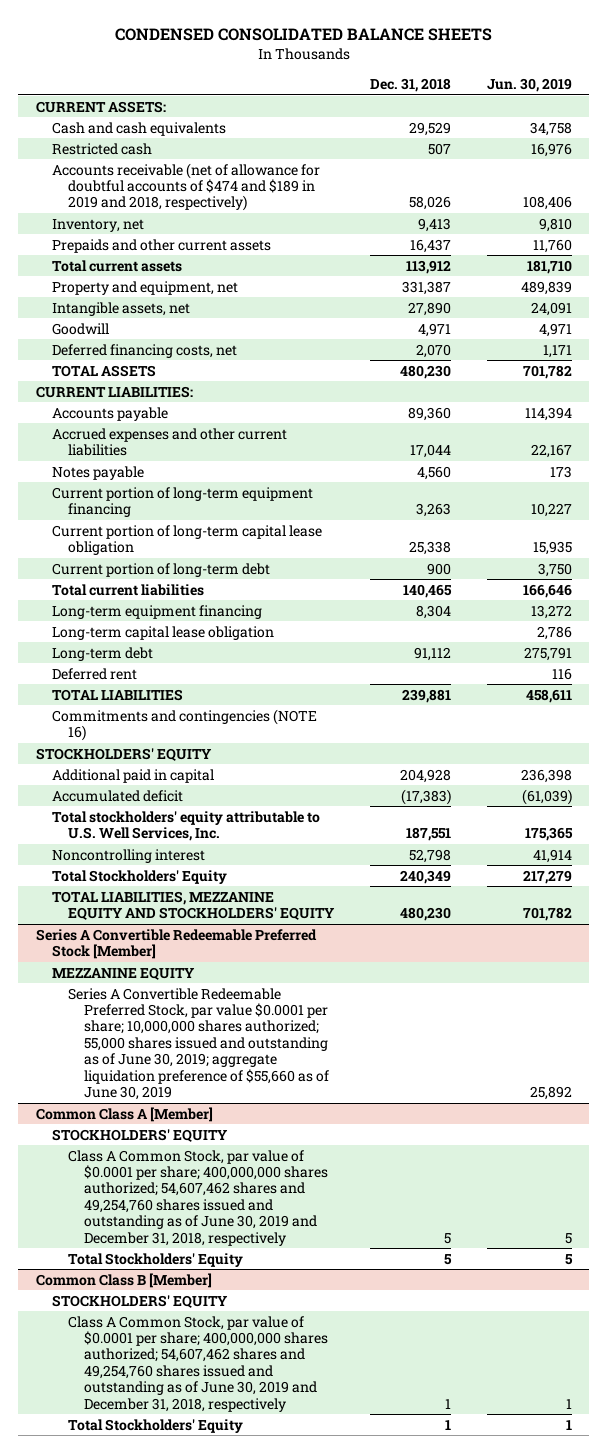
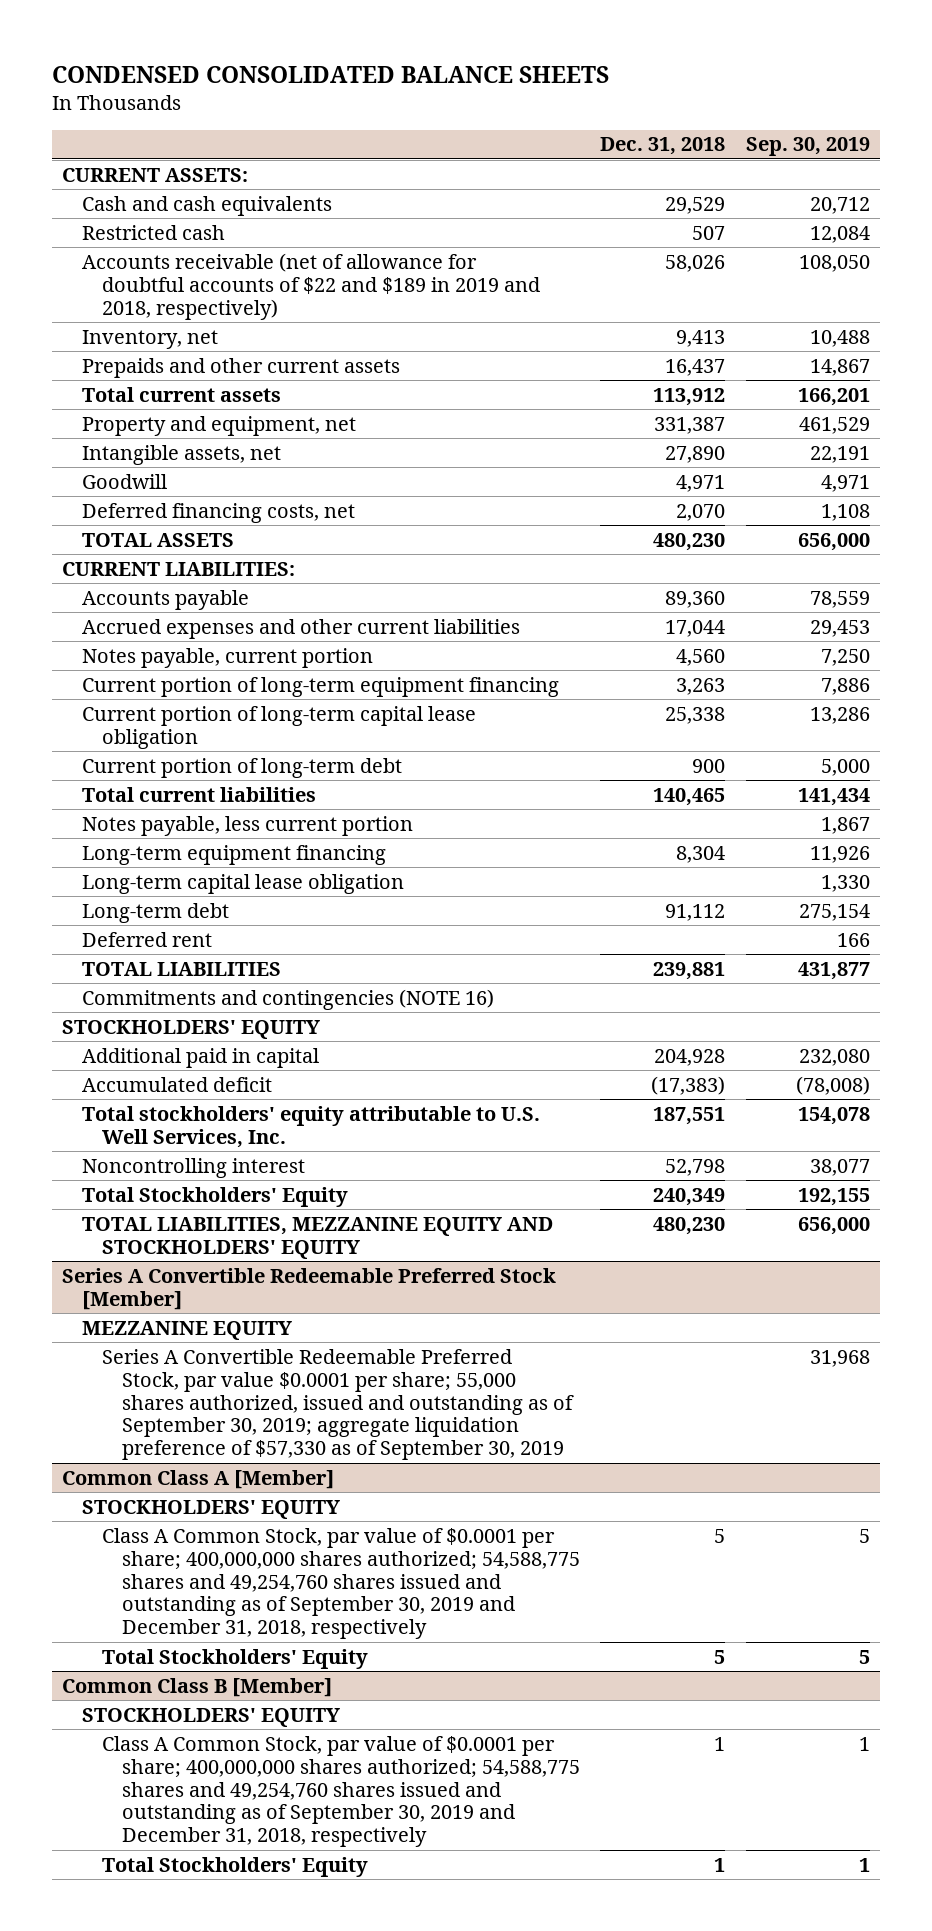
[486,78,572,93] Jun. 30, 2019 -> none
none -> [745,137,870,157] Sep. 30, 2019
[52,162,321,212] Accounts receivable (net of allowance for doubtful accounts of $474 and $189 in 2019 and 2018, respectively) -> [82,252,541,320] Accounts receivable (net of allowance for doubtful accounts of $22 and $189 in 2019 and 2018, respectively)
[52,465,145,480] Notes payable -> [82,647,374,668] Notes payable, current portion
none -> [82,815,414,836] Notes payable, less current portion
[67,987,329,1101] Series A Convertible Redeemable Preferred Stock, par value $0.0001 per share; 10,000,000 shares authorized; 55,000 shares issued and outstanding as of June 30, 2019; aggregate liquidation preference of $55,660 as of June 30, 2019 -> [102,1348,575,1461] Series A Convertible Redeemable Preferred Stock, par value $0.0001 per share; 55,000 shares authorized, issued and outstanding as of September 30, 2019; aggregate liquidation preference of $57,330 as of September 30, 2019
[67,1149,328,1246] Class A Common Stock, par value of $0.0001 per share; 400,000,000 shares authorized; 54,607,462 shares and 49,254,760 shares issued and outstanding as of June 30, 2019 and December 31, 2018, respectively -> [102,1527,581,1640] Class A Common Stock, par value of $0.0001 per share; 400,000,000 shares authorized; 54,588,775 shares and 49,254,760 shares issued and outstanding as of September 30, 2019 and December 31, 2018, respectively
[67,1315,328,1412] Class A Common Stock, par value of $0.0001 per share; 400,000,000 shares authorized; 54,607,462 shares and 49,254,760 shares issued and outstanding as of June 30, 2019 and December 31, 2018, respectively -> [102,1735,581,1848] Class A Common Stock, par value of $0.0001 per share; 400,000,000 shares authorized; 54,588,775 shares and 49,254,760 shares issued and outstanding as of September 30, 2019 and December 31, 2018, respectively

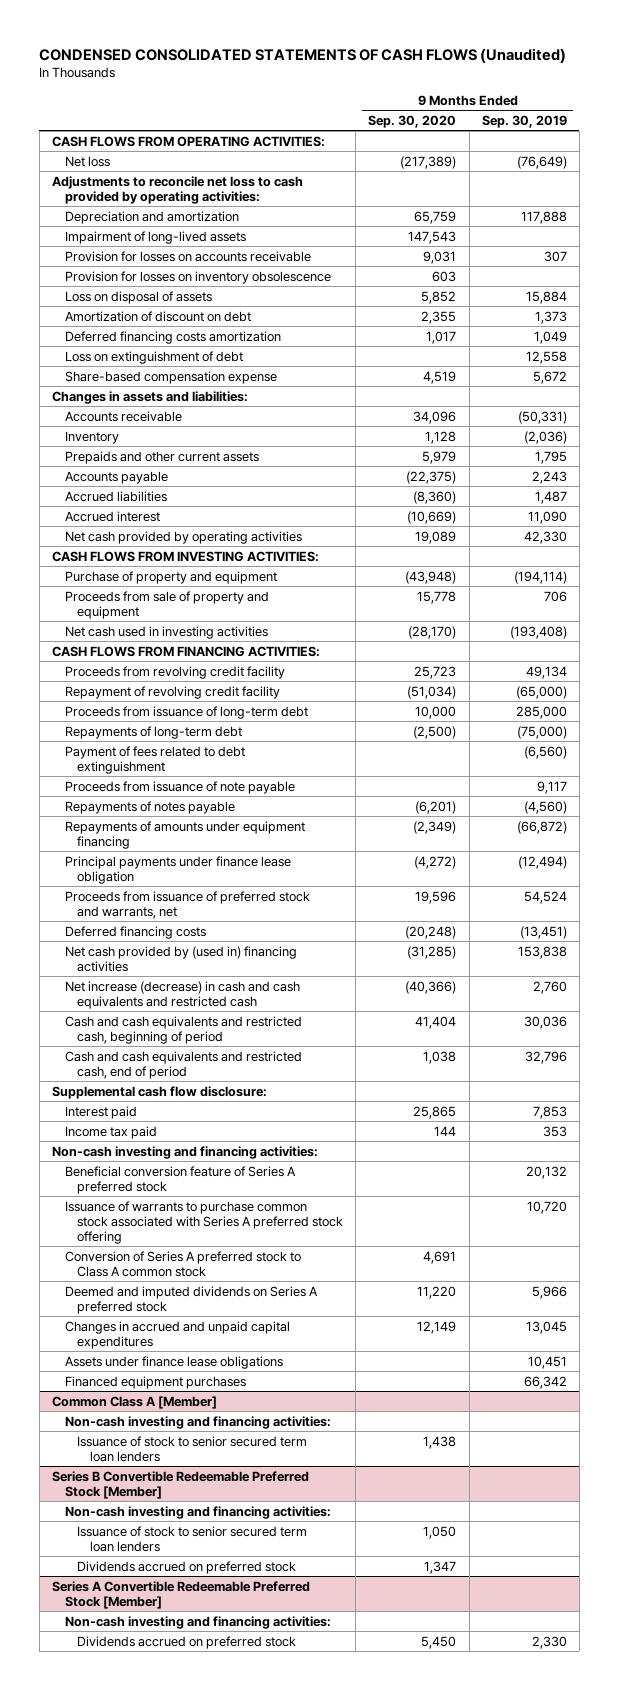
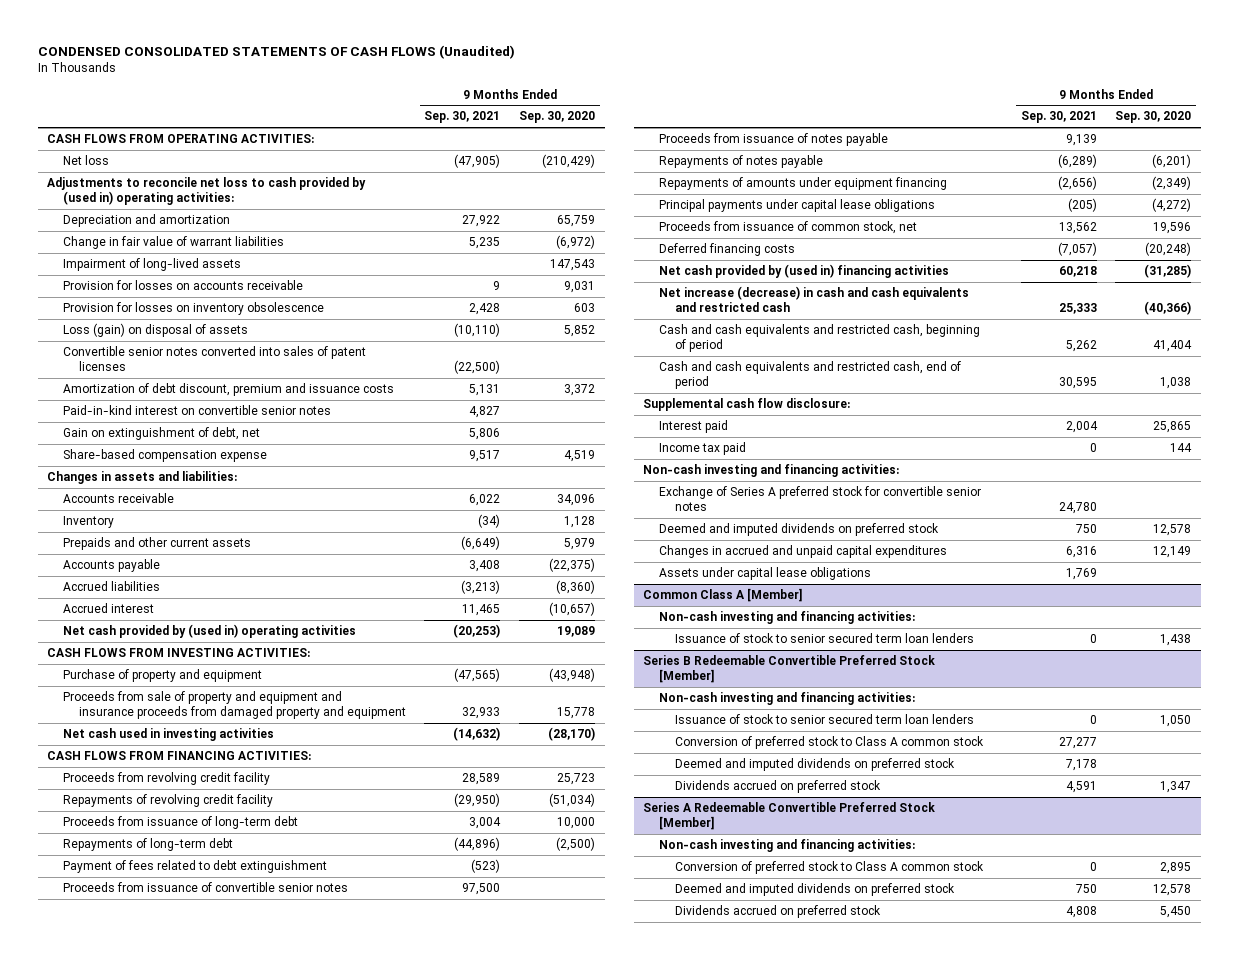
[481,114,567,128] Sep. 30, 2019 -> none
none -> [424,111,501,124] Sep. 30, 2021
[400,155,457,169] (217,389) -> [542,154,596,169] (210,429)
[52,175,304,204] Adjustments to reconcile net loss to cash provided by operating activities: -> [47,177,367,206] Adjustments to reconcile net loss to cash provided by (used in) operating activities:
none -> [62,236,284,250] Change in fair value of warrant liabilities
[64,310,251,322] Amortization of discount on debt -> none
[64,330,281,344] Deferred financing costs amortization -> none
[64,290,212,304] Loss on disposal of assets -> [62,323,248,338] Loss (gain) on disposal of assets
none -> [62,346,366,372] Convertible senior notes converted into sales of patent licenses
none -> [62,383,394,397] Amortization of debt discount, premium and issuance costs
none -> [62,405,331,416] Paid-in-kind interest on convertible senior notes
[64,350,243,364] Loss on extinguishment of debt -> [62,427,260,441] Gain on extinguishment of debt, net
[407,510,457,524] (10,669) -> [549,602,596,617] (10,657)
[64,530,302,544] Net cash provided by operating activities -> [62,624,356,639] Net cash provided by (used in) operating activities
[64,590,269,619] Proceeds from sale of property and equipment -> [62,691,406,720] Proceeds from sale of property and equipment and insurance proceeds from damaged property and equipment
[64,685,280,699] Repayment of revolving credit facility -> [62,794,273,808] Repayments of revolving credit facility
none -> [62,882,348,893] Proceeds from issuance of convertible senior notes
[64,780,295,794] Proceeds from issuance of note payable -> [659,133,889,147] Proceeds from issuance of notes payable
[64,855,291,884] Principal payments under finance lease obligation -> [659,199,936,213] Principal payments under capital lease obligations
[64,890,310,919] Proceeds from issuance of preferred stock and warrants, net -> [659,221,918,235] Proceeds from issuance of common stock, net
[64,1165,296,1194] Beneficial conversion feature of Series A preferred stock -> none
[64,1200,344,1244] Issuance of warrants to purchase common stock associated with Series A preferred stock offering -> none
[64,1250,301,1277] Conversion of Series A preferred stock to Class A common stock -> none
none -> [659,486,982,512] Exchange of Series A preferred stock for convertible senior notes
[64,1285,318,1314] Deemed and imputed dividends on Series A preferred stock -> [659,523,940,537] Deemed and imputed dividends on preferred stock
[417,1285,457,1299] 11,220 -> [1153,524,1192,537] 12,578
[64,1375,246,1389] Financed equipment purchases -> none
[64,1355,283,1369] Assets under finance lease obligations -> [659,567,872,581] Assets under capital lease obligations
[52,1470,310,1499] Series B Convertible Redeemable Preferred Stock [Member] -> [643,655,936,684] Series B Redeemable Convertible Preferred Stock [Member]
none -> [674,736,984,750] Conversion of preferred stock to Class A common stock
none -> [674,758,955,772] Deemed and imputed dividends on preferred stock
[52,1580,311,1609] Series A Convertible Redeemable Preferred Stock [Member] -> [643,802,936,831] Series A Redeemable Convertible Preferred Stock [Member]
none -> [674,861,984,875] Conversion of preferred stock to Class A common stock
none -> [674,883,955,897] Deemed and imputed dividends on preferred stock

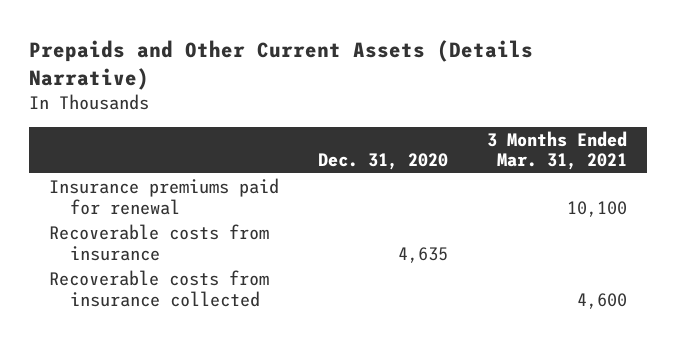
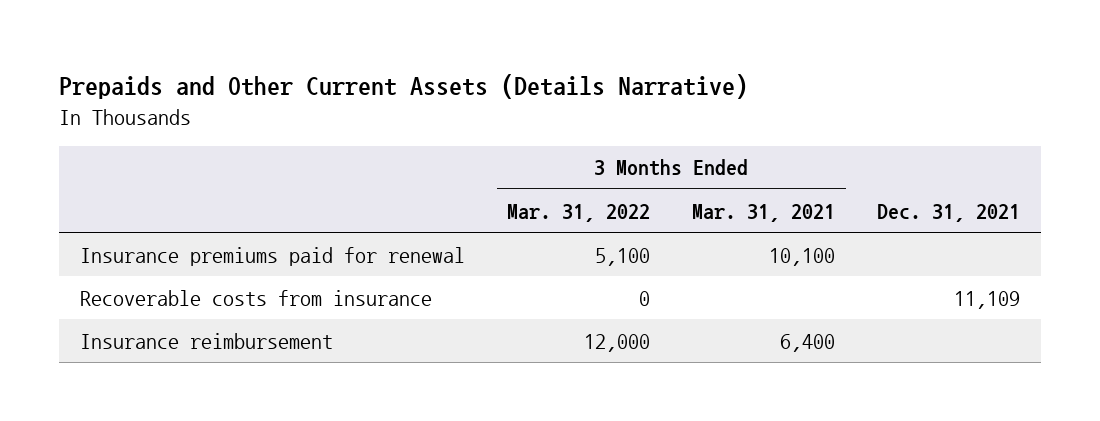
[317,153,448,171] Dec. 31, 2020 -> none
none -> [507,203,651,222] Mar. 31, 2022
none -> [877,203,1021,222] Dec. 31, 2021
[48,269,269,307] Recoverable costs from insurance collected -> none
none -> [80,332,334,349] Insurance reimbursement

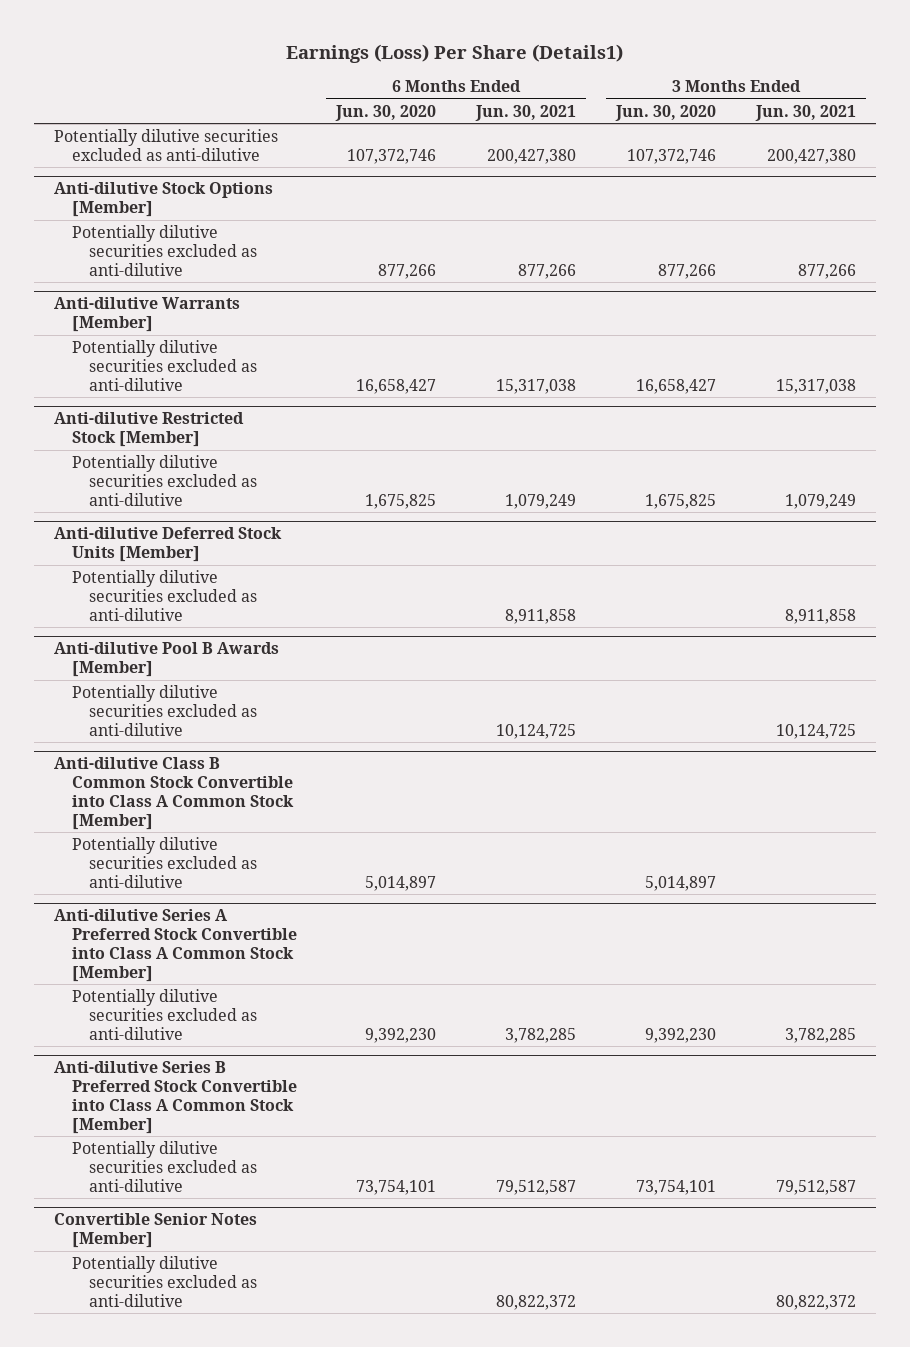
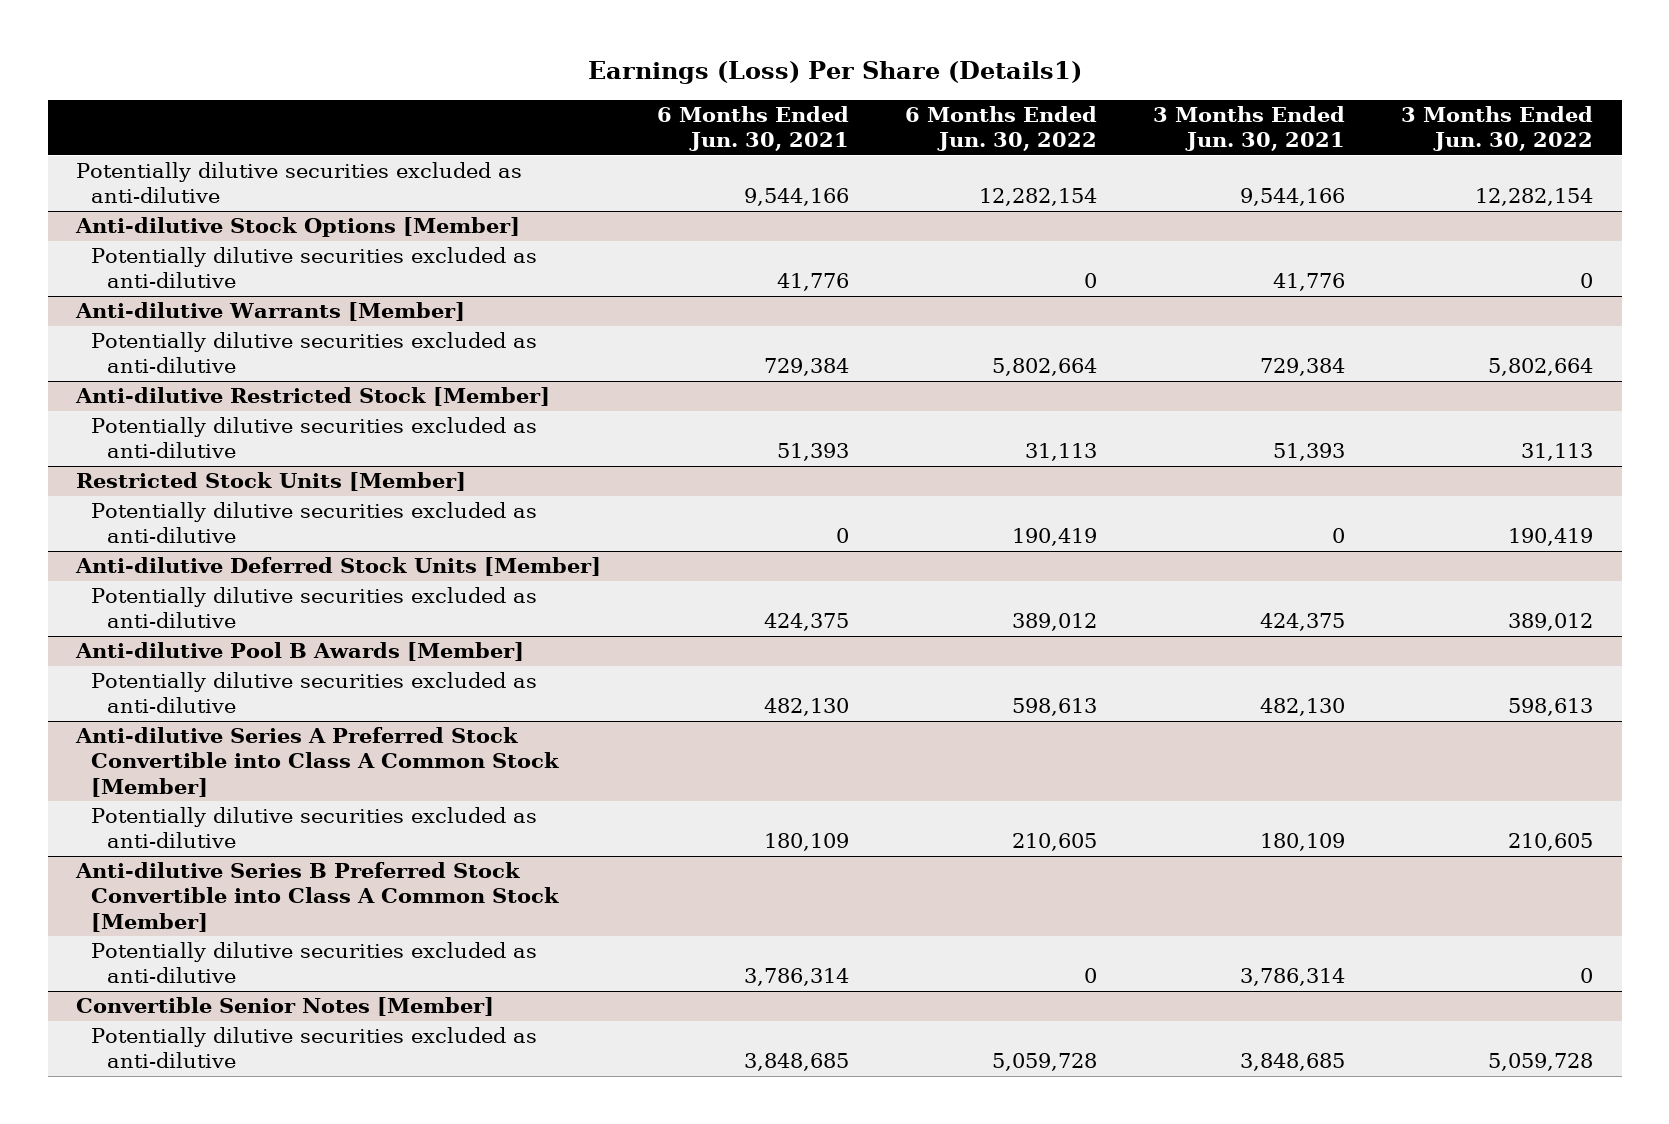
[335,104,437,121] Jun. 30, 2020 -> none
[614,104,716,121] Jun. 30, 2020 -> none
none -> [905,106,1098,152] 6 Months Ended Jun. 30, 2022
none -> [1401,106,1594,152] 3 Months Ended Jun. 30, 2022
[487,148,577,164] 200,427,380 -> [743,188,849,207] 9,544,166
[766,148,856,164] 200,427,380 -> [1240,188,1346,207] 9,544,166
[518,263,577,279] 877,266 -> [776,273,849,292] 41,776
[797,263,856,279] 877,266 -> [1273,273,1346,292] 41,776
[496,378,577,394] 15,317,038 -> [763,358,849,377] 729,384
[775,378,856,394] 15,317,038 -> [1260,358,1346,377] 729,384
[505,493,577,509] 1,079,249 -> [776,443,849,462] 51,393
[784,493,856,509] 1,079,249 -> [1273,443,1346,462] 51,393
none -> [75,472,466,492] Restricted Stock Units [Member]
none -> [91,502,538,544] Potentially dilutive securities excluded as anti-dilutive
[505,608,577,624] 8,911,858 -> [763,613,849,632] 424,375
[784,608,856,624] 8,911,858 -> [1260,613,1346,632] 424,375
[53,757,294,830] Anti-dilutive Class B Common Stock Convertible into Class A Common Stock [Member] -> none
[71,836,258,888] Potentially dilutive securities excluded as anti-dilutive -> none
[496,723,577,739] 10,124,725 -> [763,698,849,717] 482,130
[775,723,856,739] 10,124,725 -> [1260,698,1346,717] 482,130
[505,1027,577,1043] 3,782,285 -> [763,833,849,852] 180,109
[784,1027,856,1043] 3,782,285 -> [1260,833,1346,852] 180,109
[496,1179,577,1195] 79,512,587 -> [743,968,849,987] 3,786,314
[775,1179,856,1195] 79,512,587 -> [1240,968,1346,987] 3,786,314
[496,1294,577,1310] 80,822,372 -> [743,1053,849,1072] 3,848,685
[775,1294,856,1310] 80,822,372 -> [1240,1053,1346,1072] 3,848,685

